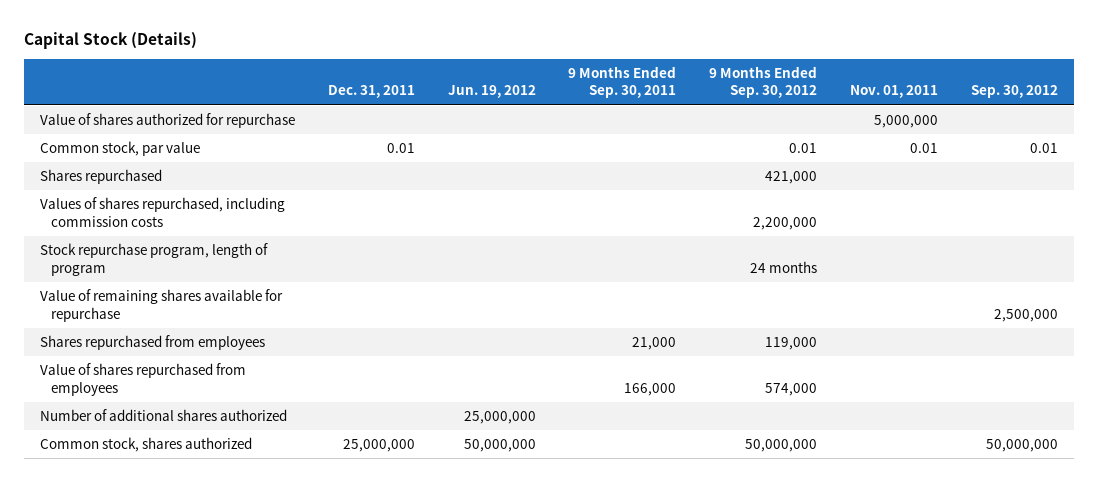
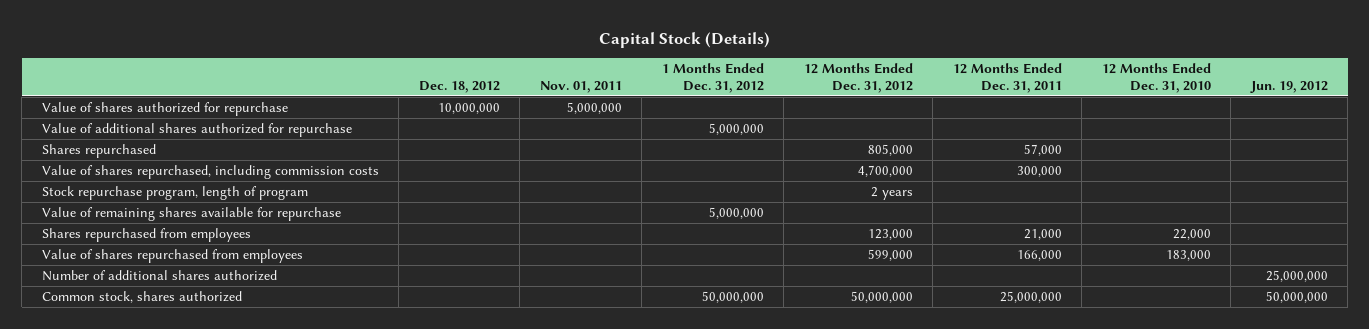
[327,85,415,99] Dec. 31, 2011 -> none
[568,65,677,99] 9 Months Ended Sep. 30, 2011 -> none
[709,65,818,99] 9 Months Ended Sep. 30, 2012 -> none
[970,85,1058,99] Sep. 30, 2012 -> none
none -> [418,80,500,93] Dec. 18, 2012
none -> [661,63,764,93] 1 Months Ended Dec. 31, 2012
none -> [803,63,913,93] 12 Months Ended Dec. 31, 2012
none -> [952,63,1062,93] 12 Months Ended Dec. 31, 2011
none -> [1101,63,1211,93] 12 Months Ended Dec. 31, 2010
[40,141,201,157] Common stock, par value -> none
none -> [41,123,352,138] Value of additional shares authorized for repurchase
[40,197,286,227] Values of shares repurchased, including commission costs -> [41,165,379,180] Value of shares repurchased, including commission costs

